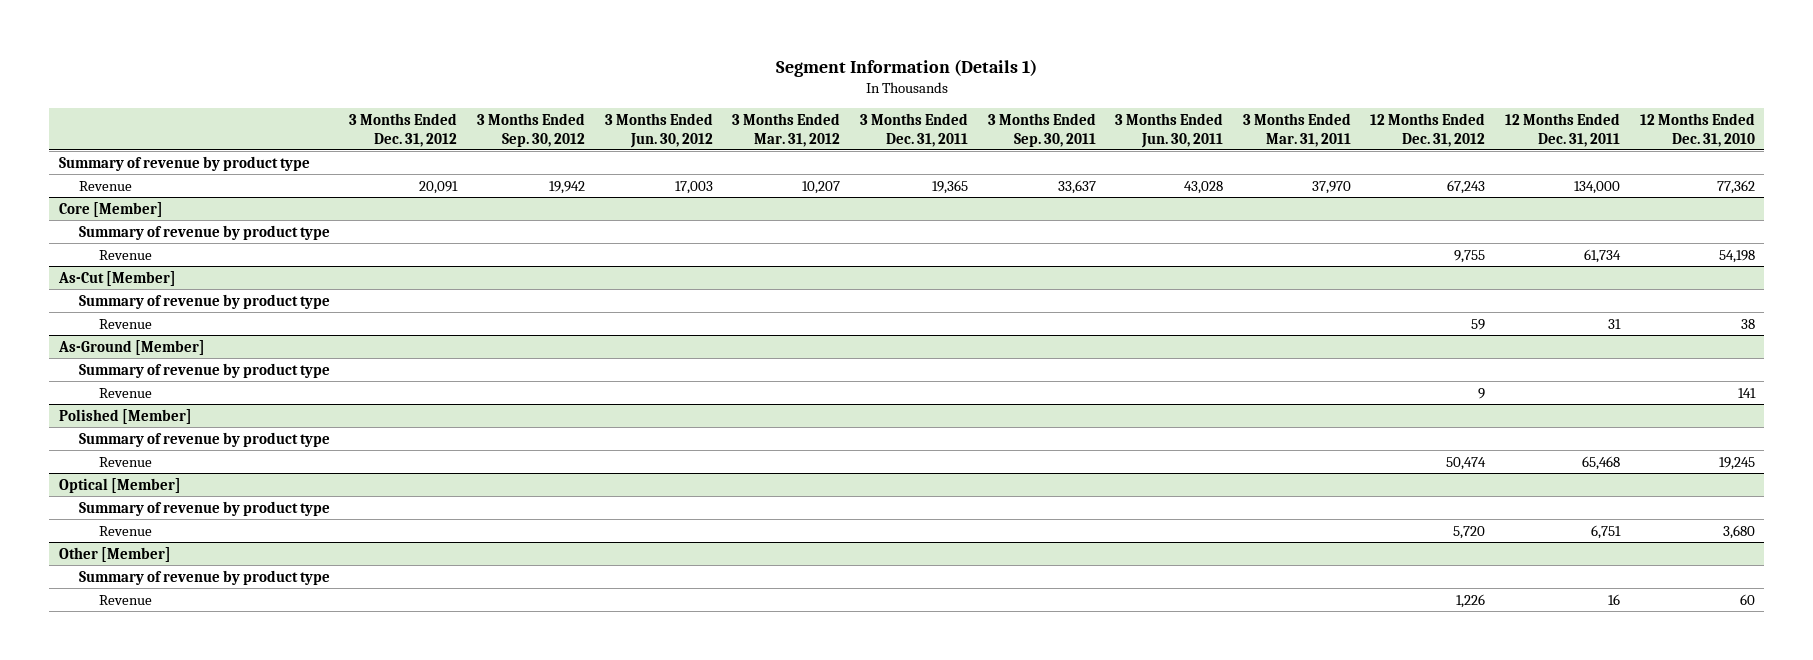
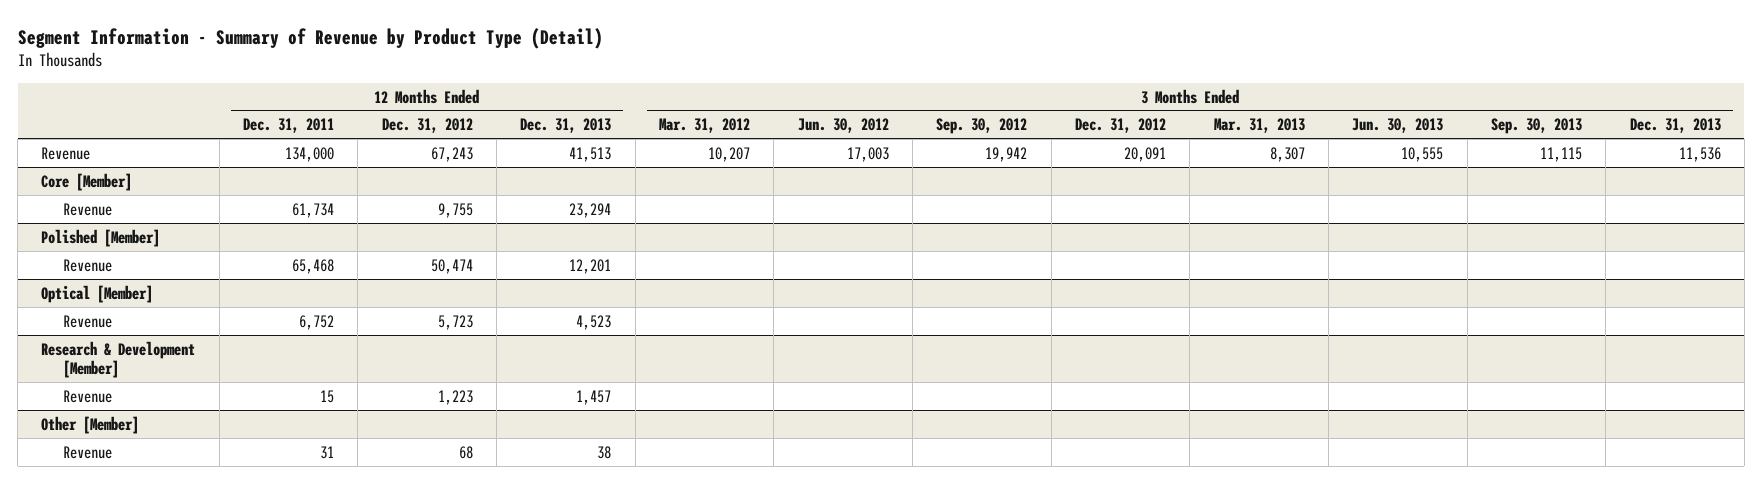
[775,58,1037,77] Segment Information (Details 1) -> [17,27,603,49] Segment Information - Summary of Revenue by Product Type (Detail)
[859,112,968,147] 3 Months Ended Dec. 31, 2011 -> none
[987,112,1096,147] 3 Months Ended Sep. 30, 2011 -> none
[1115,112,1224,148] 3 Months Ended Jun. 30, 2011 -> none
[1242,112,1351,147] 3 Months Ended Mar. 31, 2011 -> none
[1639,112,1755,147] 12 Months Ended Dec. 31, 2010 -> none
none -> [520,118,612,134] Dec. 31, 2013
none -> [1213,118,1305,134] Mar. 31, 2013
none -> [1352,118,1444,134] Jun. 30, 2013
none -> [1490,118,1582,135] Sep. 30, 2013
none -> [1629,118,1721,134] Dec. 31, 2013
[58,155,310,171] Summary of revenue by product type -> none
[78,224,330,240] Summary of revenue by product type -> none
[57,270,176,286] As-Cut [Member] -> none
[78,293,330,309] Summary of revenue by product type -> none
[98,318,152,329] Revenue -> none
[57,339,205,355] As-Ground [Member] -> none
[78,362,330,378] Summary of revenue by product type -> none
[98,387,152,398] Revenue -> none
[78,431,330,447] Summary of revenue by product type -> none
[78,500,330,516] Summary of revenue by product type -> none
[1453,525,1486,539] 5,720 -> [437,314,473,330] 5,723
[1590,524,1621,539] 6,751 -> [299,314,335,330] 6,752
none -> [41,340,196,379] Research & Development [Member]
none -> [63,389,113,403] Revenue
[78,569,330,585] Summary of revenue by product type -> none
[1456,593,1486,608] 1,226 -> [458,445,473,459] 68
[1607,593,1620,605] 16 -> [320,445,335,459] 31

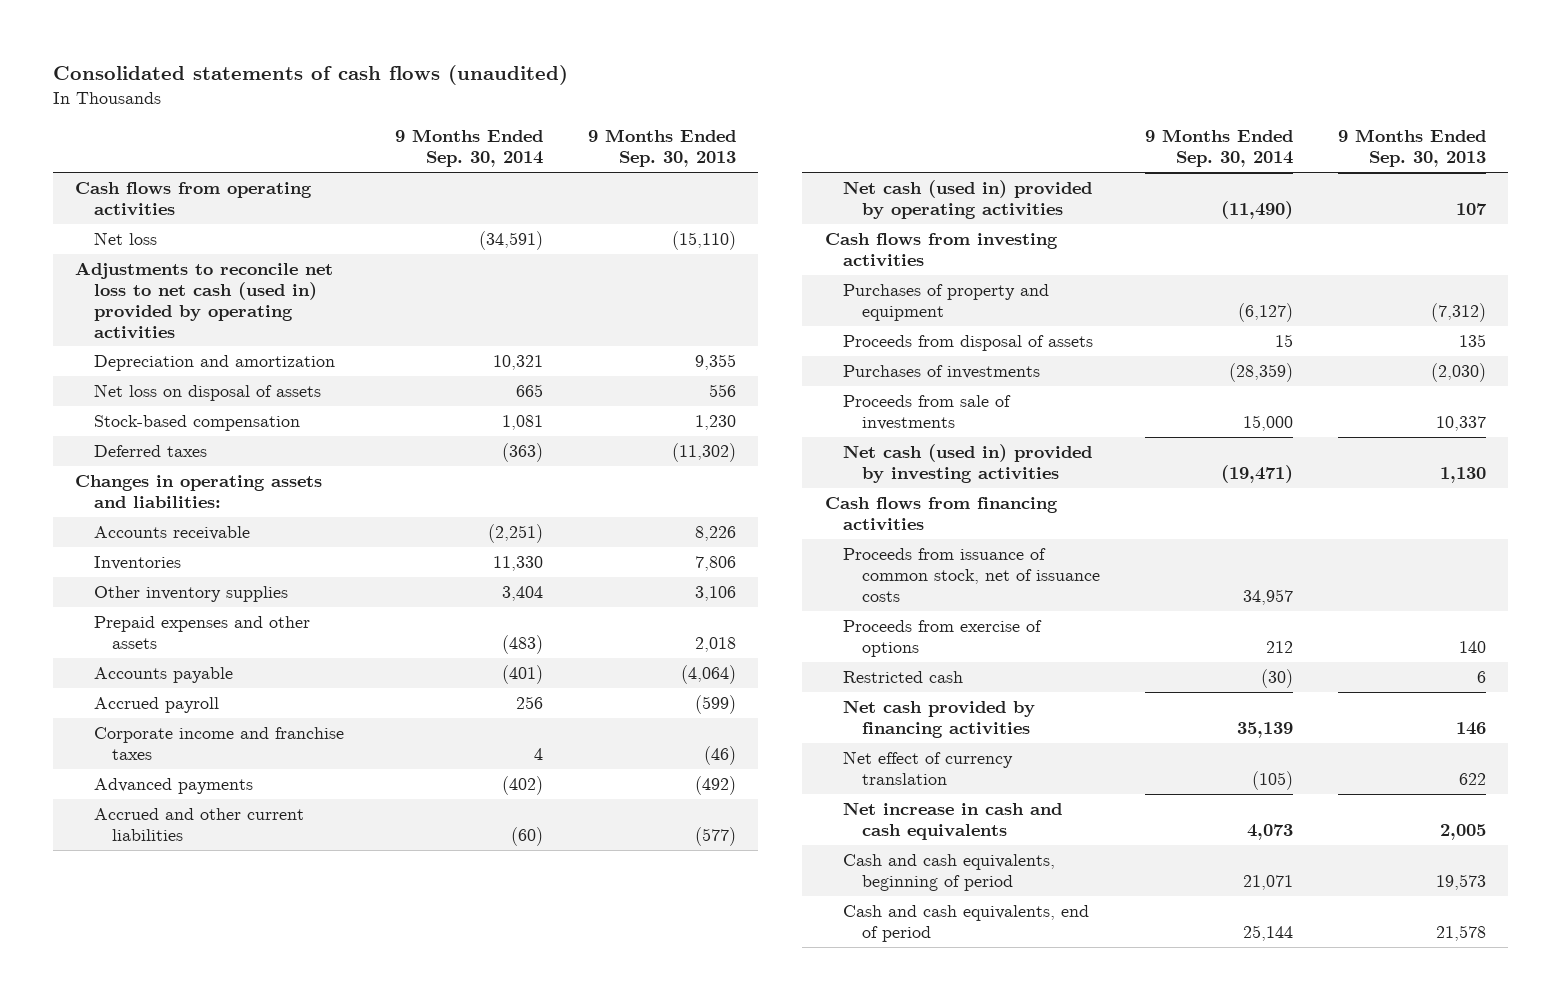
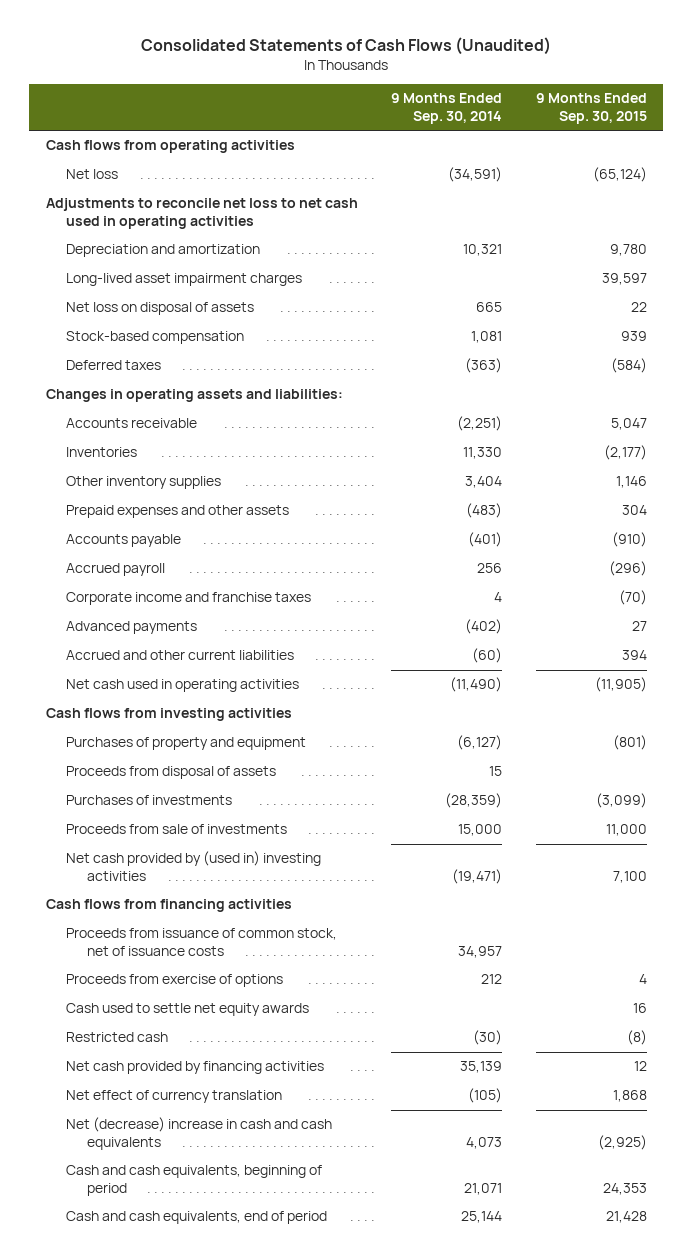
[52,65,568,86] Consolidated statements of cash flows (unaudited) -> [141,37,552,56] Consolidated Statements of Cash Flows (Unaudited)
[587,129,736,168] 9 Months Ended Sep. 30, 2013 -> none
none -> [535,93,647,125] 9 Months Ended Sep. 30, 2015
[75,261,334,339] Adjustments to reconcile net loss to net cash (used in) provided by operating activities -> [46,198,359,230] Adjustments to reconcile net loss to net cash used in operating activities
none -> [66,273,303,287] Long-lived asset impairment charges
[843,179,1093,219] Net cash (used in) provided by operating activities -> [66,679,300,693] Net cash used in operating activities
[843,443,1093,483] Net cash (used in) provided by investing activities -> [66,851,322,882] Net cash provided by (used in) investing activities
none -> [66,1003,310,1017] Cash used to settle net equity awards
[843,801,1063,840] Net increase in cash and cash equivalents -> [66,1117,333,1151] Net (decrease) increase in cash and cash equivalents

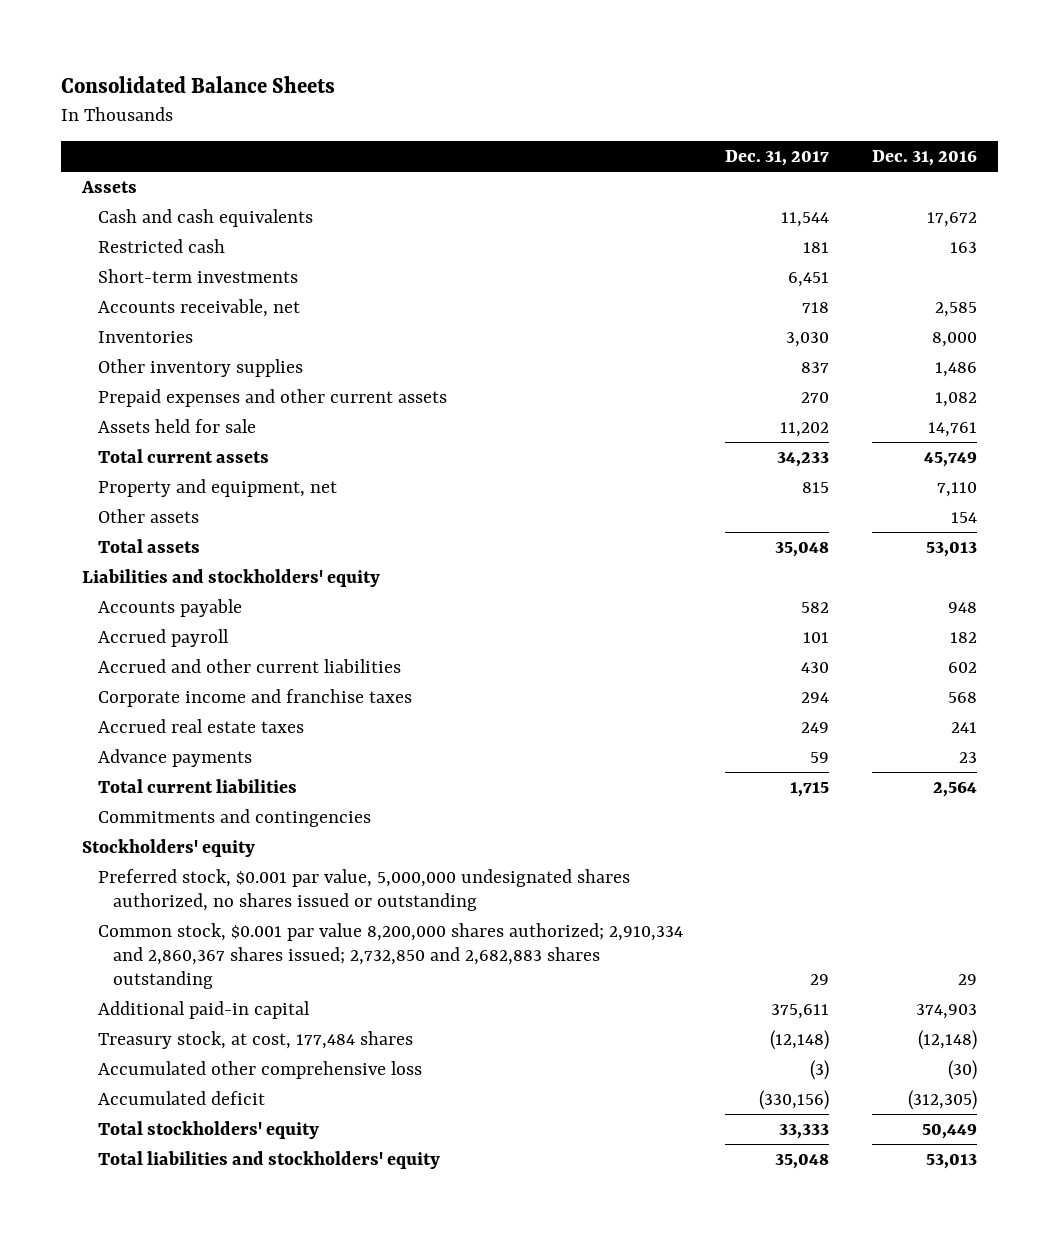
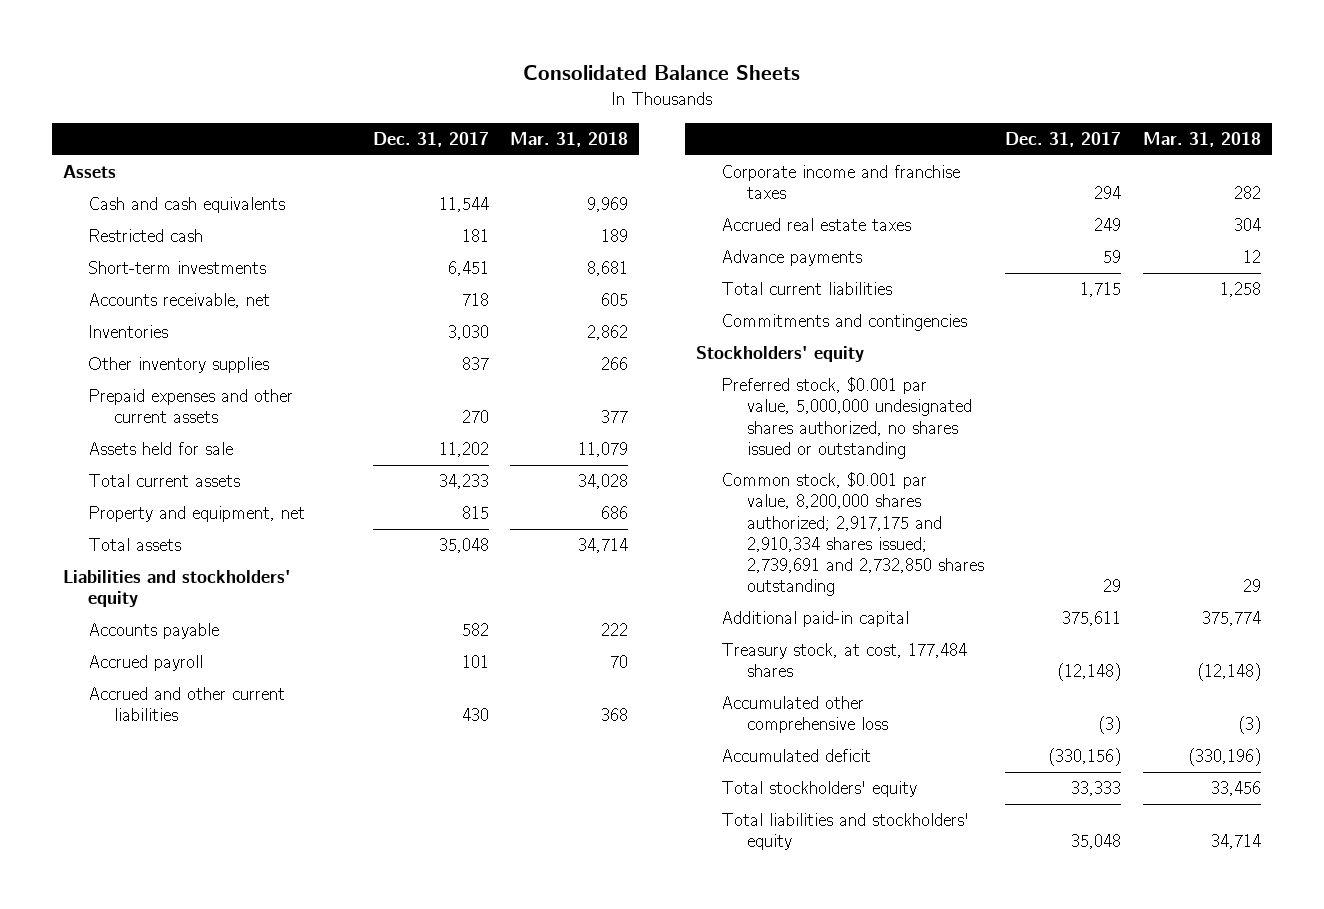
[871,150,977,167] Dec. 31, 2016 -> none
none -> [510,132,629,148] Mar. 31, 2018
[97,508,199,523] Other assets -> none
[97,922,683,989] Common stock, $0.001 par value 8,200,000 shares authorized; 2,910,334 and 2,860,367 shares issued; 2,732,850 and 2,682,883 shares outstanding -> [721,472,984,597] Common stock, $0.001 par value, 8,200,000 shares authorized; 2,917,175 and 2,910,334 shares issued; 2,739,691 and 2,732,850 shares outstanding

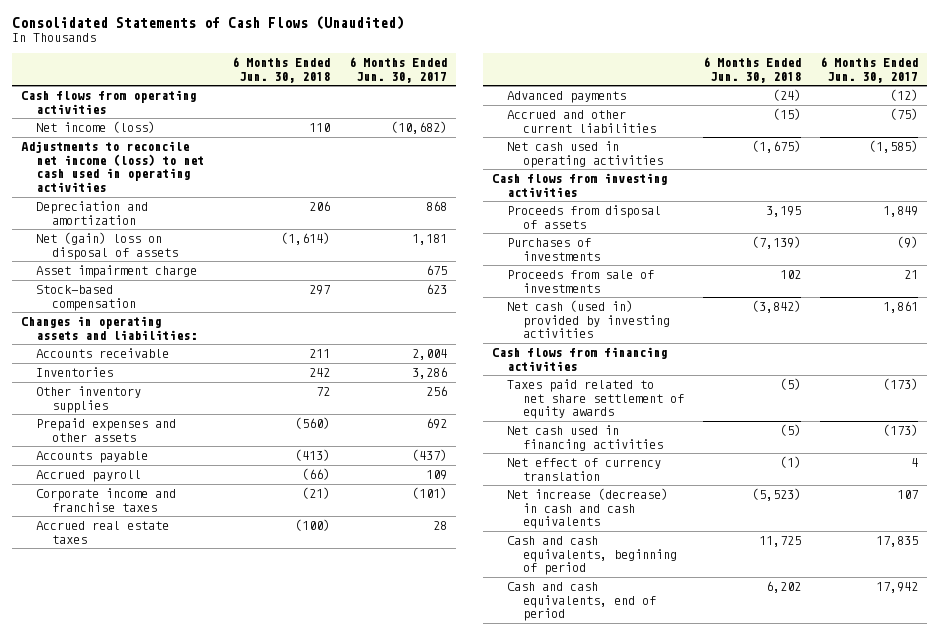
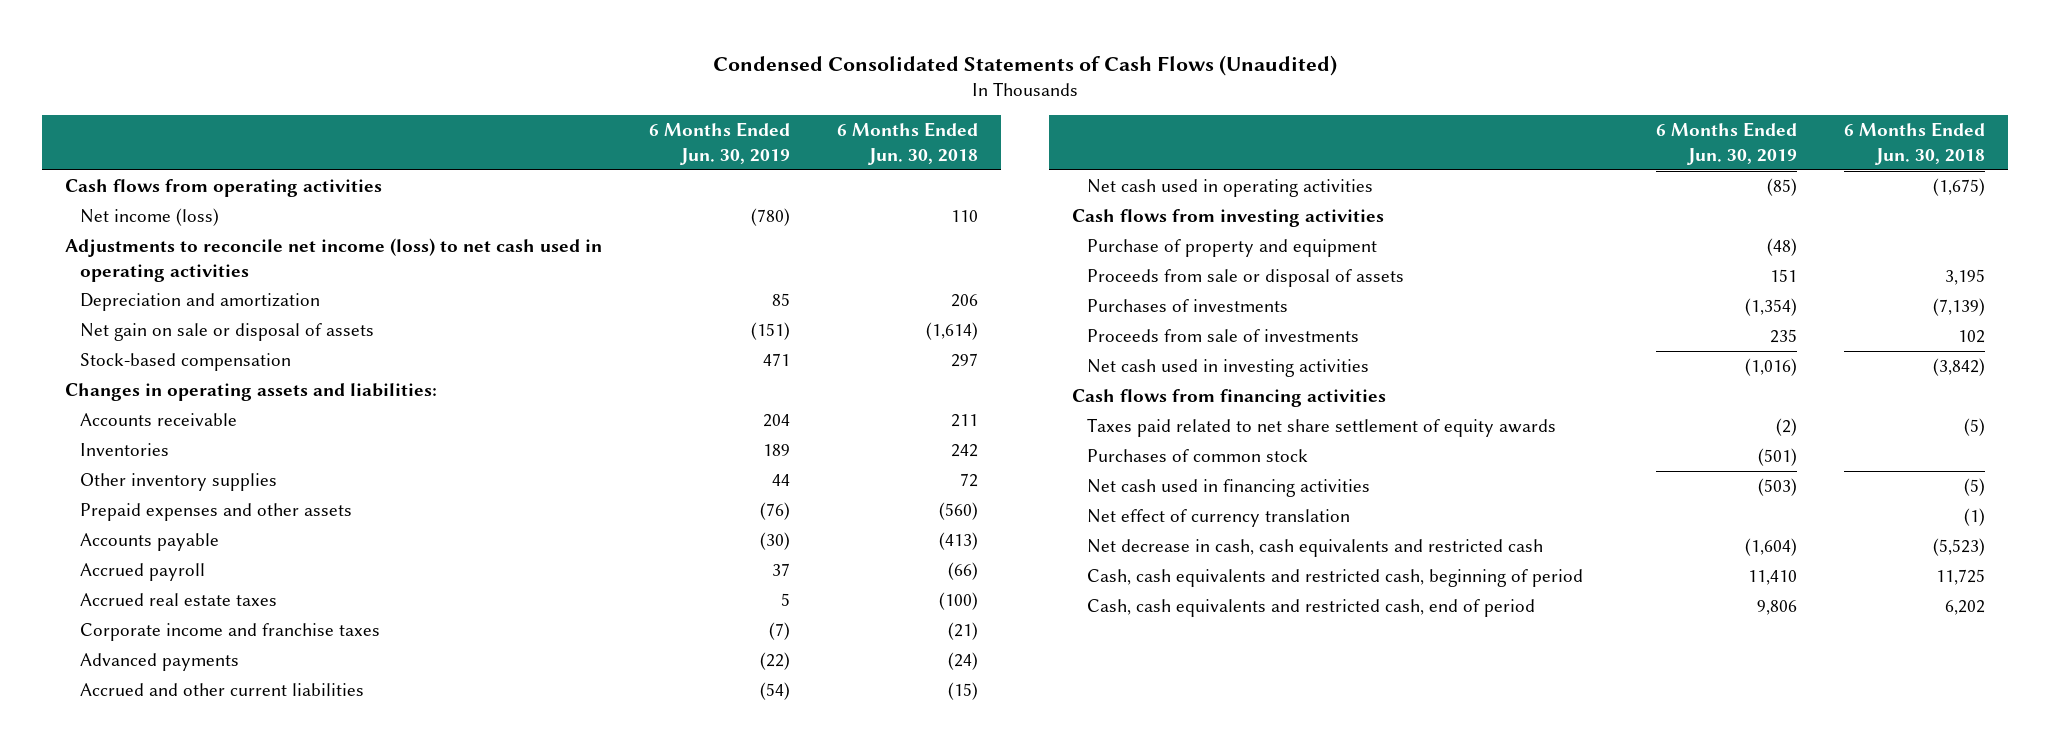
[11,16,404,31] Consolidated Statements of Cash Flows (Unaudited) -> [712,55,1337,77] Condensed Consolidated Statements of Cash Flows (Unaudited)
[348,57,447,83] 6 Months Ended Jun. 30, 2017 -> none
none -> [649,122,791,165] 6 Months Ended Jun. 30, 2019
[36,265,198,279] Asset impairment charge -> none
[36,232,178,260] Net (gain) loss on disposal of assets -> [80,323,375,342] Net gain on sale or disposal of assets
[36,488,177,512] Corporate income and franchise taxes -> [80,623,381,642] Corporate income and franchise taxes
none -> [1087,239,1378,258] Purchase of property and equipment
[507,205,662,229] Proceeds from disposal of assets -> [1087,269,1405,288] Proceeds from sale or disposal of assets
[507,300,670,339] Net cash (used in) provided by investing activities -> [1087,359,1370,378] Net cash used in investing activities
none -> [1087,449,1309,463] Purchases of common stock
[507,488,669,530] Net increase (decrease) in cash and cash equivalents -> [1087,539,1544,558] Net decrease in cash, cash equivalents and restricted cash
[507,536,677,576] Cash and cash equivalents, beginning of period -> [1087,569,1584,588] Cash, cash equivalents and restricted cash, beginning of period
[507,582,656,622] Cash and cash equivalents, end of period -> [1087,599,1536,618] Cash, cash equivalents and restricted cash, end of period

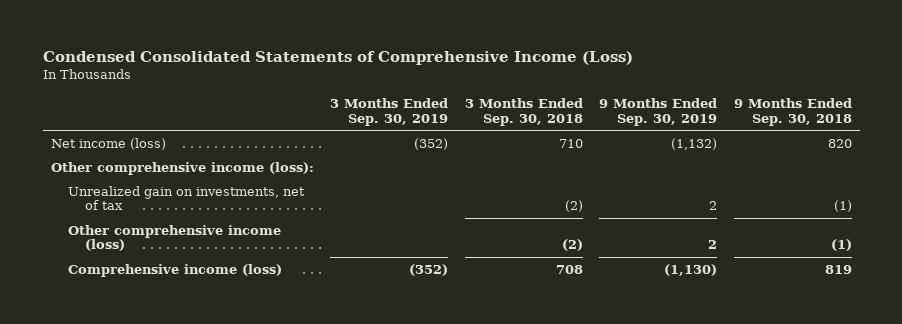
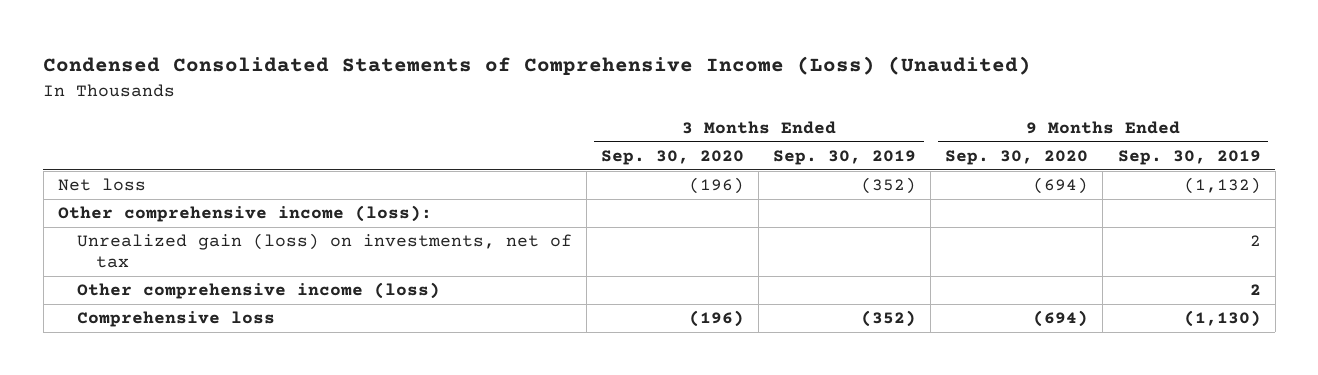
[42,51,633,66] Condensed Consolidated Statements of Comprehensive Income (Loss) -> [43,56,1032,76] Condensed Consolidated Statements of Comprehensive Income (Loss) (Unaudited)
[464,98,583,126] 3 Months Ended Sep. 30, 2018 -> none
[733,98,852,126] 9 Months Ended Sep. 30, 2018 -> none
none -> [601,150,745,166] Sep. 30, 2020
none -> [945,150,1089,166] Sep. 30, 2020
[50,137,166,150] Net income (loss) -> [57,178,146,192] Net loss
[67,185,305,211] Unrealized gain on investments, net of tax -> [77,233,573,269] Unrealized gain (loss) on investments, net of tax
[67,263,282,277] Comprehensive income (loss) -> [77,311,276,328] Comprehensive loss

